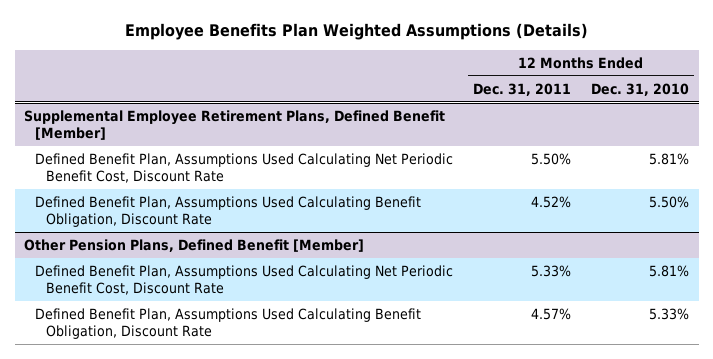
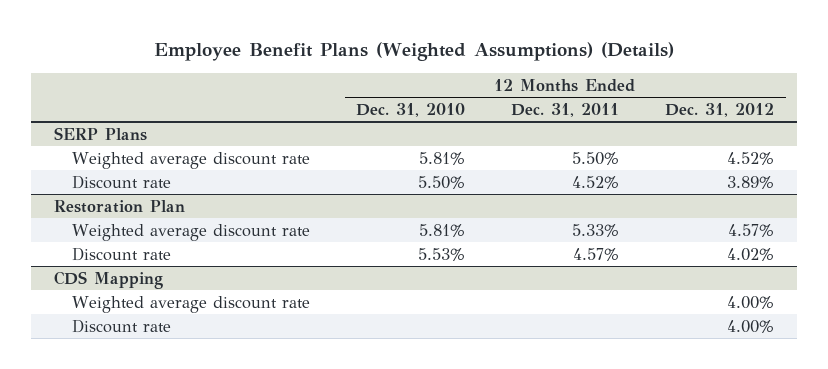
[124,22,588,40] Employee Benefits Plan Weighted Assumptions (Details) -> [153,42,674,62] Employee Benefit Plans (Weighted Assumptions) (Details)
none -> [665,103,775,118] Dec. 31, 2012
[24,110,446,140] Supplemental Employee Retirement Plans, Defined Benefit [Member] -> none
[24,239,365,253] Other Pension Plans, Defined Benefit [Member] -> none
none -> [53,126,147,141] SERP Plans
[35,153,454,183] Defined Benefit Plan, Assumptions Used Calculating Net Periodic Benefit Cost, Discount Rate -> [72,151,311,169] Weighted average discount rate
[35,196,422,227] Defined Benefit Plan, Assumptions Used Calculating Benefit Obligation, Discount Rate -> [72,174,172,189] Discount rate
none -> [53,199,185,213] Restoration Plan
[35,265,454,295] Defined Benefit Plan, Assumptions Used Calculating Net Periodic Benefit Cost, Discount Rate -> [72,223,311,241] Weighted average discount rate
[35,308,422,339] Defined Benefit Plan, Assumptions Used Calculating Benefit Obligation, Discount Rate -> [72,246,172,261] Discount rate
[648,308,689,321] 5.33% -> [418,247,466,261] 5.53%
none -> [53,270,163,289] CDS Mapping
none -> [72,295,311,313] Weighted average discount rate
none -> [72,318,172,333] Discount rate

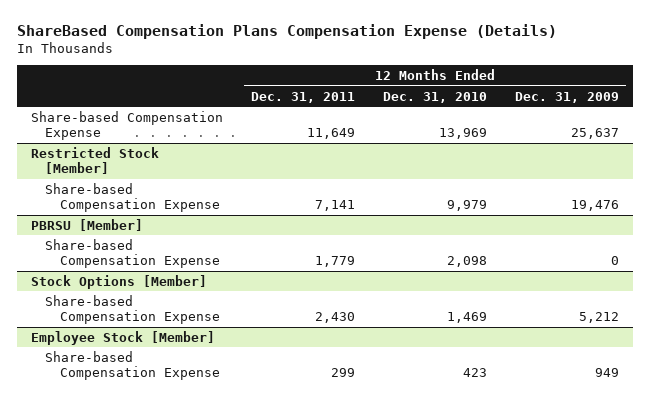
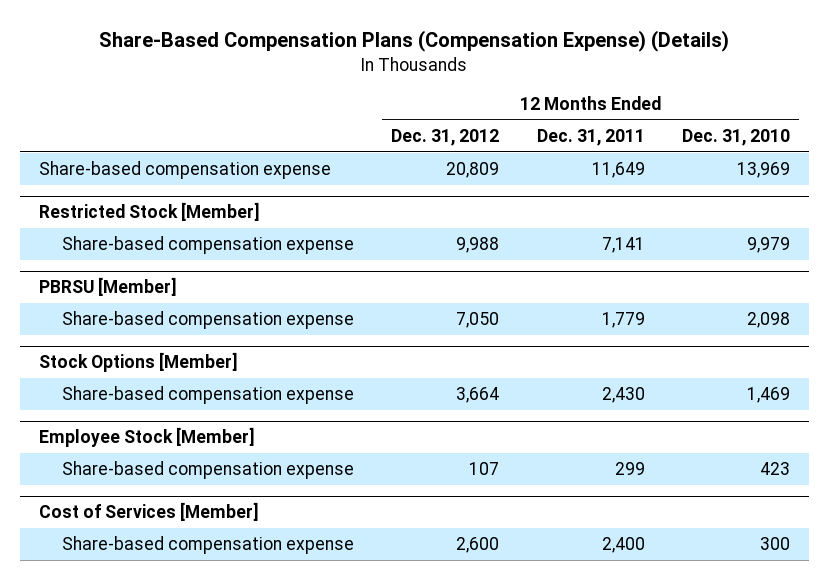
[16,24,557,40] ShareBased Compensation Plans Compensation Expense (Details) -> [99,30,730,53] Share-Based Compensation Plans (Compensation Expense) (Details)
[514,91,619,103] Dec. 31, 2009 -> none
none -> [391,128,500,146] Dec. 31, 2012
[30,110,223,140] Share-based Compensation Expense -> [38,160,331,179] Share-based compensation expense
[45,182,220,212] Share-based Compensation Expense -> [62,235,355,254] Share-based compensation expense
[45,238,220,268] Share-based Compensation Expense -> [62,310,355,329] Share-based compensation expense
[45,294,220,324] Share-based Compensation Expense -> [62,385,355,404] Share-based compensation expense
[45,350,220,380] Share-based Compensation Expense -> [62,460,355,479] Share-based compensation expense
none -> [38,502,259,522] Cost of Services [Member]
none -> [62,535,355,554] Share-based compensation expense

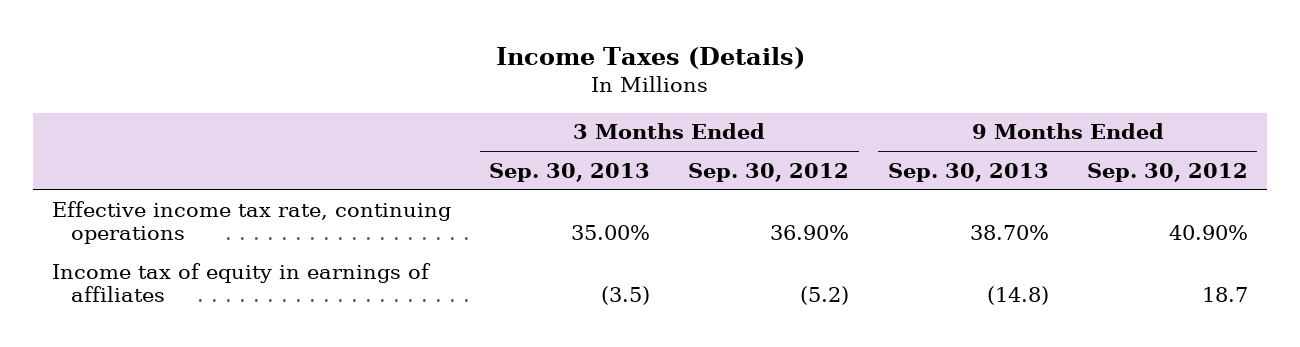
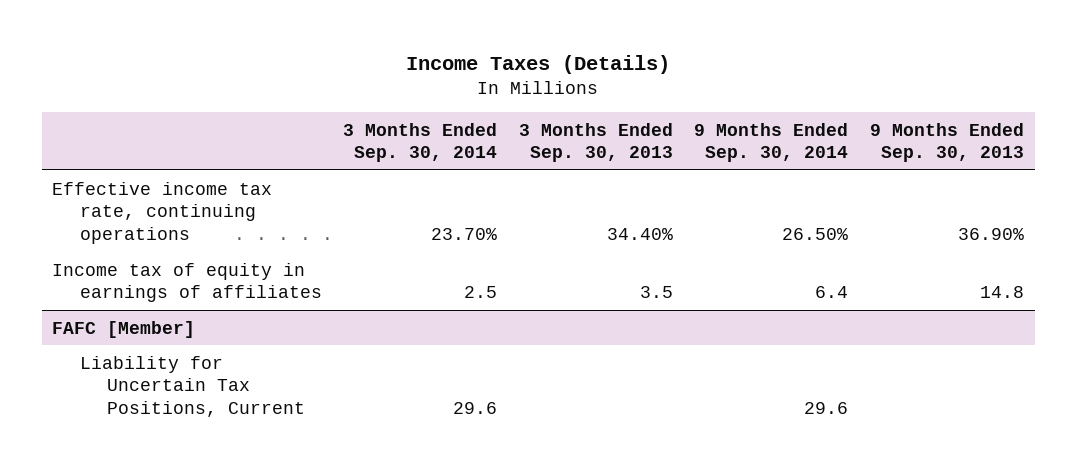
[688,162,850,182] Sep. 30, 2012 -> none
[1086,162,1248,182] Sep. 30, 2012 -> none
none -> [343,122,498,163] 3 Months Ended Sep. 30, 2014
none -> [694,122,849,163] 9 Months Ended Sep. 30, 2014
[571,225,651,241] 35.00% -> [606,227,673,240] 34.40%
[969,225,1049,241] 38.70% -> [958,227,1025,240] 36.90%
[601,286,651,306] (3.5) -> [639,286,673,299] 3.5
[986,286,1049,306] (14.8) -> [980,286,1025,299] 14.8
none -> [52,320,196,338] FAFC [Member]
none -> [79,355,306,417] Liability for Uncertain Tax Positions, Current

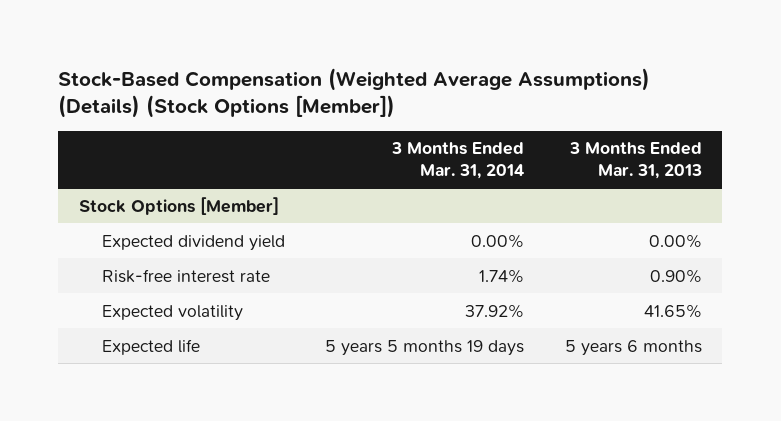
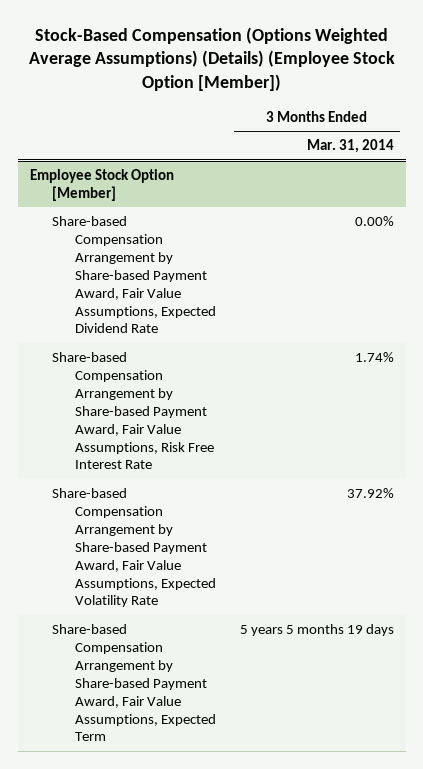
[58,67,651,119] Stock-Based Compensation (Weighted Average Assumptions) (Details) (Stock Options [Member]) -> [28,27,395,91] Stock-Based Compensation (Options Weighted Average Assumptions) (Details) (Employee Stock Option [Member])
[569,142,703,179] 3 Months Ended Mar. 31, 2013 -> none
[78,196,279,215] Stock Options [Member] -> [29,169,174,202] Employee Stock Option [Member]
[101,234,285,251] Expected dividend yield -> [52,216,216,334] Share-based Compensation Arrangement by Share-based Payment Award, Fair Value Assumptions, Expected Dividend Rate
[101,268,270,283] Risk-free interest rate -> [52,352,214,470] Share-based Compensation Arrangement by Share-based Payment Award, Fair Value Assumptions, Risk Free Interest Rate
[101,304,243,321] Expected volatility -> [52,488,216,608] Share-based Compensation Arrangement by Share-based Payment Award, Fair Value Assumptions, Expected Volatility Rate
[101,338,200,355] Expected life -> [52,624,216,742] Share-based Compensation Arrangement by Share-based Payment Award, Fair Value Assumptions, Expected Term

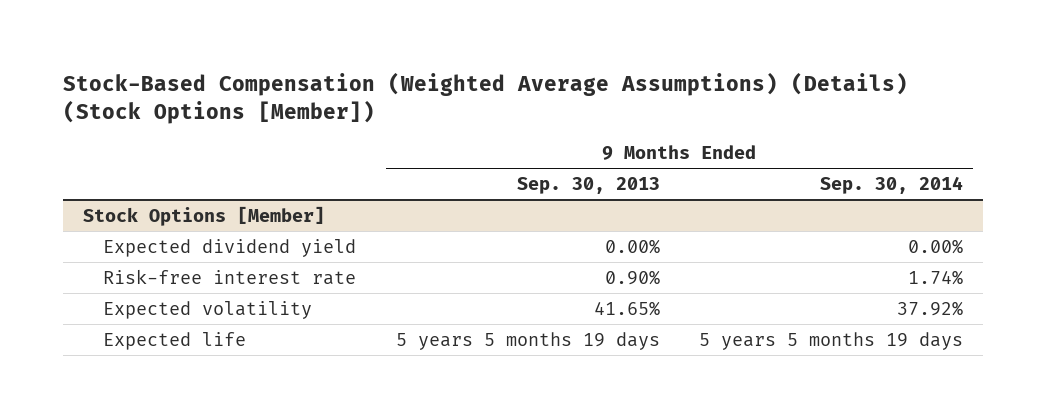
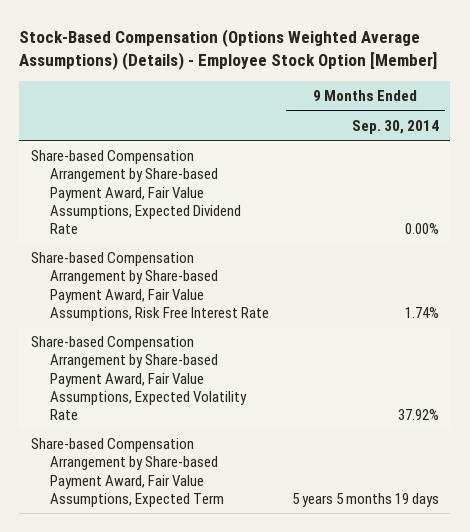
[62,71,908,124] Stock-Based Compensation (Weighted Average Assumptions) (Details) (Stock Options [Member]) -> [19,28,438,70] Stock-Based Compensation (Options Weighted Average Assumptions) (Details) - Employee Stock Option [Member]
[516,177,660,195] Sep. 30, 2013 -> none
[82,205,325,226] Stock Options [Member] -> none
[102,238,356,257] Expected dividend yield -> [30,150,242,234] Share-based Compensation Arrangement by Share-based Payment Award, Fair Value Assumptions, Expected Dividend Rate
[102,268,356,285] Risk-free interest rate -> [30,252,270,321] Share-based Compensation Arrangement by Share-based Payment Award, Fair Value Assumptions, Risk Free Interest Rate
[102,300,312,319] Expected volatility -> [30,336,248,420] Share-based Compensation Arrangement by Share-based Payment Award, Fair Value Assumptions, Expected Volatility Rate
[102,331,246,350] Expected life -> [30,438,225,507] Share-based Compensation Arrangement by Share-based Payment Award, Fair Value Assumptions, Expected Term

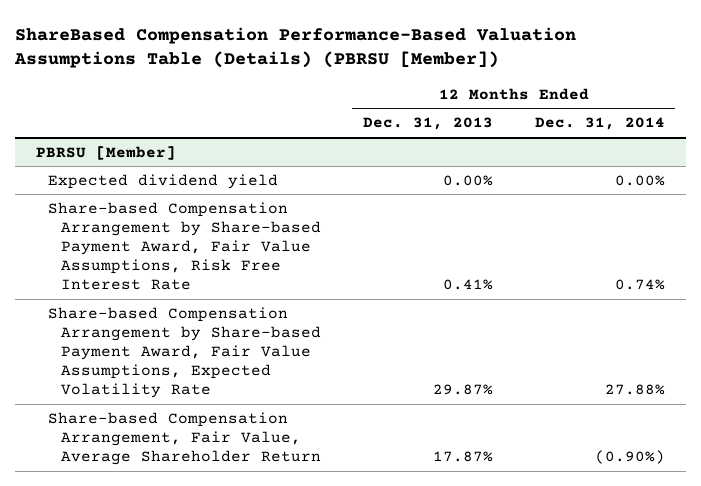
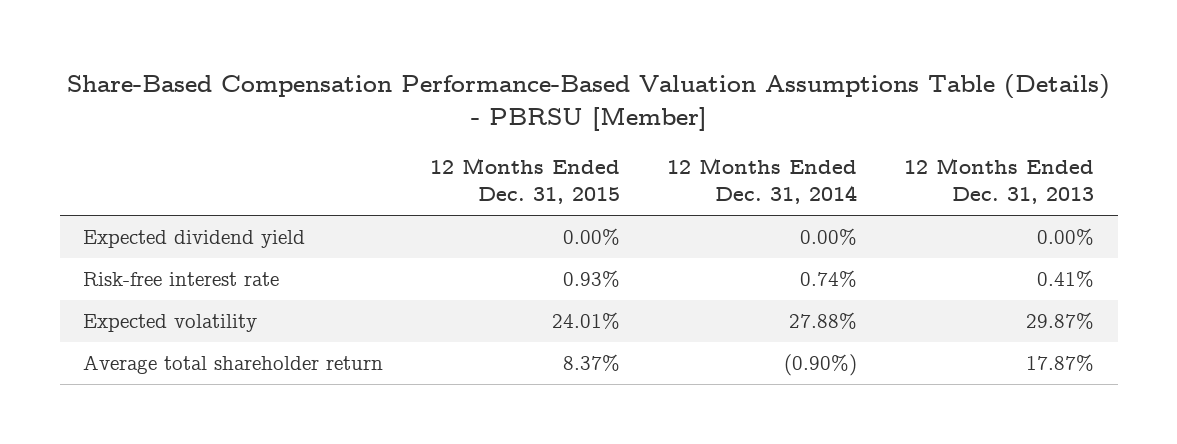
[13,26,576,69] ShareBased Compensation Performance-Based Valuation Assumptions Table (Details) (PBRSU [Member]) -> [66,74,1110,131] Share-Based Compensation Performance-Based Valuation Assumptions Table (Details) - PBRSU [Member]
none -> [430,158,621,205] 12 Months Ended Dec. 31, 2015
[35,145,176,160] PBRSU [Member] -> none
[48,201,321,291] Share-based Compensation Arrangement by Share-based Payment Award, Fair Value Assumptions, Risk Free Interest Rate -> [83,272,280,287] Risk-free interest rate
[48,306,321,399] Share-based Compensation Arrangement by Share-based Payment Award, Fair Value Assumptions, Expected Volatility Rate -> [83,314,258,333] Expected volatility
[48,411,321,466] Share-based Compensation Arrangement, Fair Value, Average Shareholder Return -> [83,355,384,375] Average total shareholder return

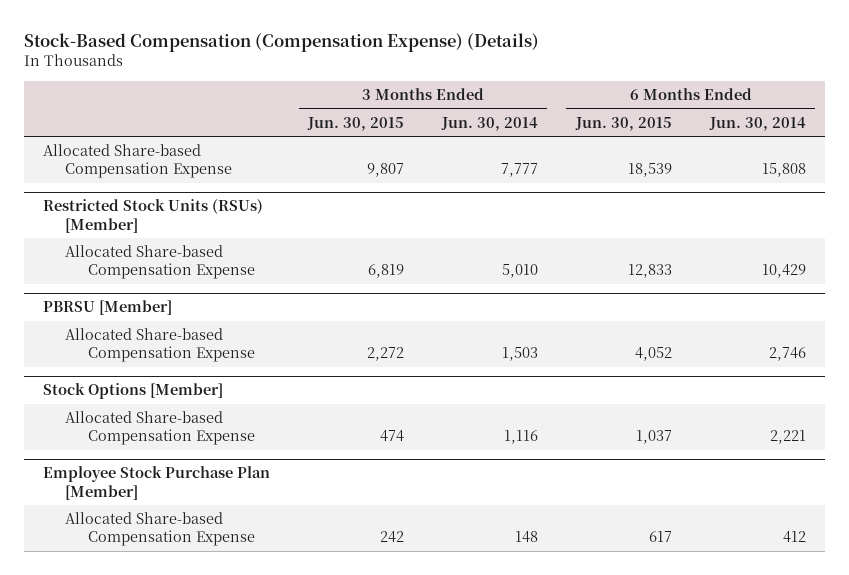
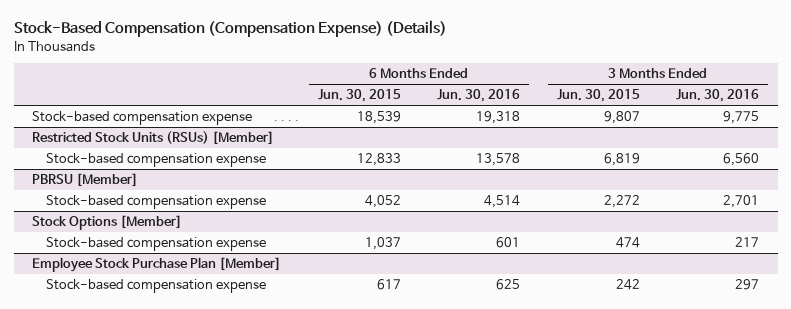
[440,116,538,131] Jun. 30, 2014 -> none
[708,116,806,131] Jun. 30, 2014 -> none
none -> [437,89,521,103] Jun. 30, 2016
none -> [676,89,760,103] Jun. 30, 2016
[43,144,233,179] Allocated Share-based Compensation Expense -> [32,111,253,126] Stock-based compensation expense
[65,245,255,280] Allocated Share-based Compensation Expense -> [46,153,267,168] Stock-based compensation expense
[65,328,255,363] Allocated Share-based Compensation Expense -> [46,195,267,210] Stock-based compensation expense
[65,411,255,446] Allocated Share-based Compensation Expense -> [46,237,267,252] Stock-based compensation expense
[65,512,255,547] Allocated Share-based Compensation Expense -> [46,279,267,294] Stock-based compensation expense

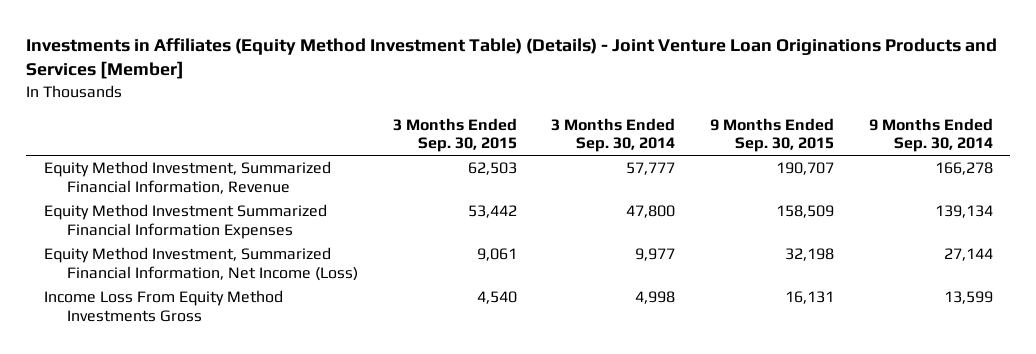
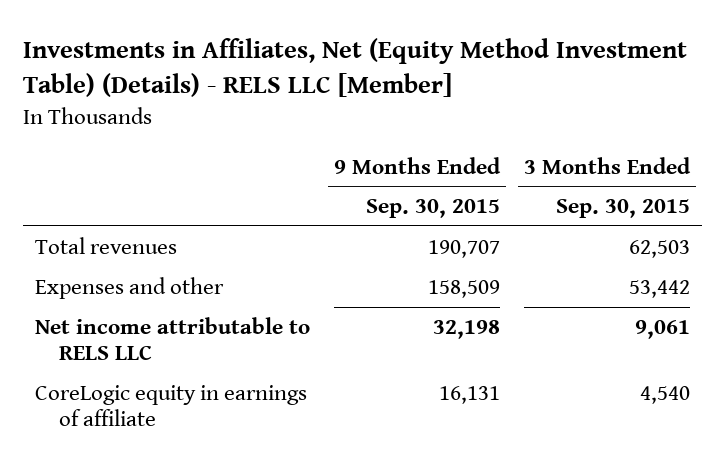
[26,37,998,80] Investments in Affiliates (Equity Method Investment Table) (Details) - Joint Venture Loan Originations Products and Services [Member] -> [22,38,687,98] Investments in Affiliates, Net (Equity Method Investment Table) (Details) - RELS LLC [Member]
[551,118,676,153] 3 Months Ended Sep. 30, 2014 -> none
[868,118,993,153] 9 Months Ended Sep. 30, 2014 -> none
[43,161,331,194] Equity Method Investment, Summarized Financial Information, Revenue -> [34,236,177,254] Total revenues
[43,204,327,239] Equity Method Investment Summarized Financial Information Expenses -> [34,276,224,299] Expenses and other
[43,247,359,281] Equity Method Investment, Summarized Financial Information, Net Income (Loss) -> [34,316,310,361] Net income attributable to RELS LLC
[43,290,283,322] Income Loss From Equity Method Investments Gross -> [34,384,307,427] CoreLogic equity in earnings of affiliate

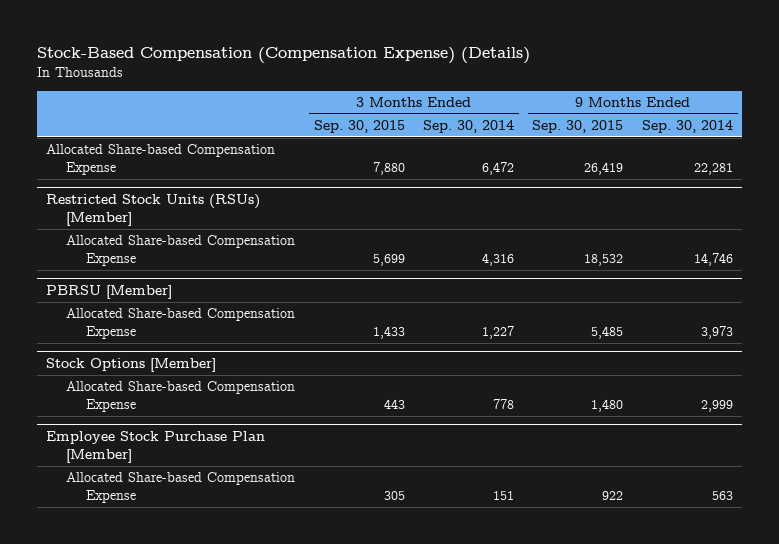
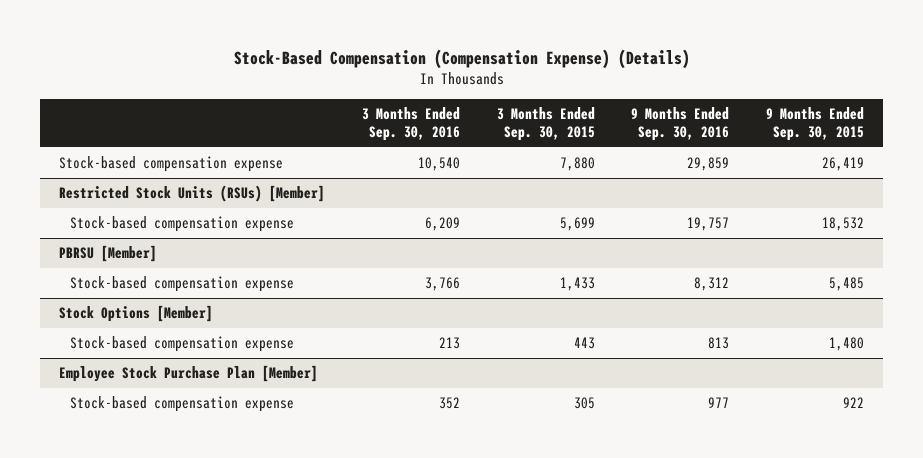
[422,120,514,134] Sep. 30, 2014 -> none
[641,120,733,134] Sep. 30, 2014 -> none
none -> [361,107,460,142] 3 Months Ended Sep. 30, 2016
none -> [631,107,730,142] 9 Months Ended Sep. 30, 2016
[45,144,275,176] Allocated Share-based Compensation Expense -> [58,156,283,173] Stock-based compensation expense
[66,235,296,267] Allocated Share-based Compensation Expense -> [70,216,295,233] Stock-based compensation expense
[66,308,296,340] Allocated Share-based Compensation Expense -> [70,276,295,293] Stock-based compensation expense
[66,381,296,413] Allocated Share-based Compensation Expense -> [70,336,295,353] Stock-based compensation expense
[66,472,296,504] Allocated Share-based Compensation Expense -> [70,396,295,413] Stock-based compensation expense

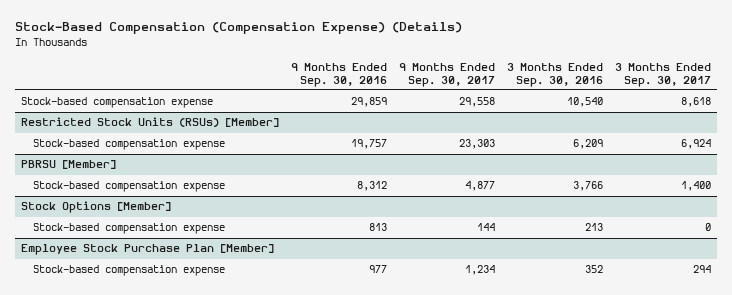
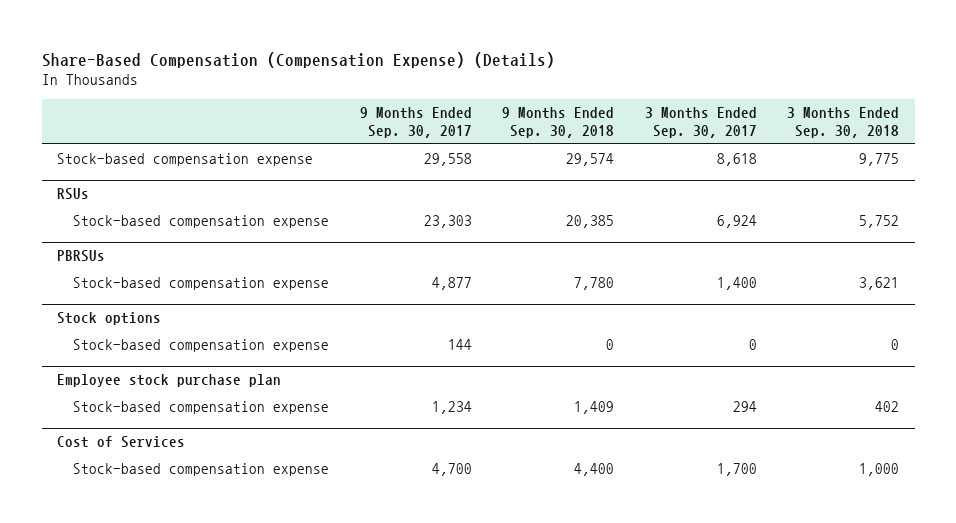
[14,22,462,35] Stock-Based Compensation (Compensation Expense) (Details) -> [41,51,555,68] Share-Based Compensation (Compensation Expense) (Details)
[291,62,388,87] 9 Months Ended Sep. 30, 2016 -> none
[507,62,604,87] 3 Months Ended Sep. 30, 2016 -> none
none -> [502,106,615,139] 9 Months Ended Sep. 30, 2018
none -> [787,106,900,139] 3 Months Ended Sep. 30, 2018
[20,117,279,128] Restricted Stock Units (RSUs) [Member] -> [57,188,90,201] RSUs
[20,160,116,170] PBRSU [Member] -> [57,250,106,263] PBRSUs
[20,201,171,214] Stock Options [Member] -> [57,312,162,326] Stock options
[20,244,274,256] Employee Stock Purchase Plan [Member] -> [57,374,282,388] Employee stock purchase plan
none -> [57,436,186,449] Cost of Services
none -> [73,462,330,476] Stock-based compensation expense

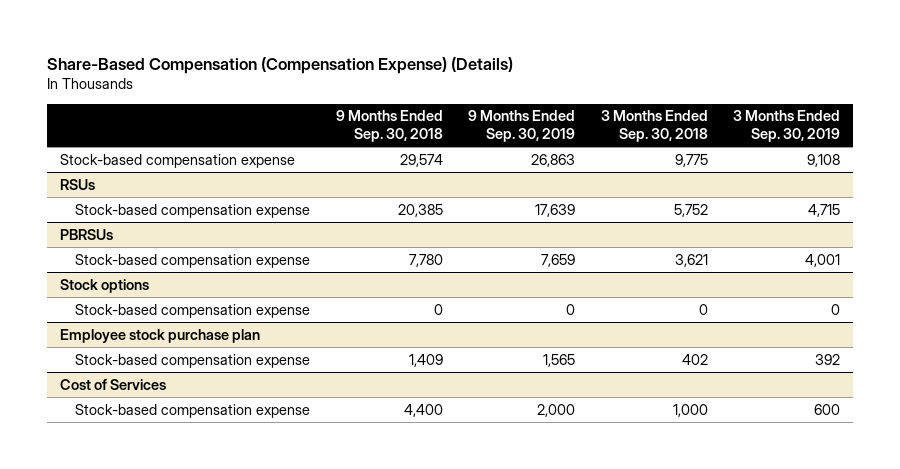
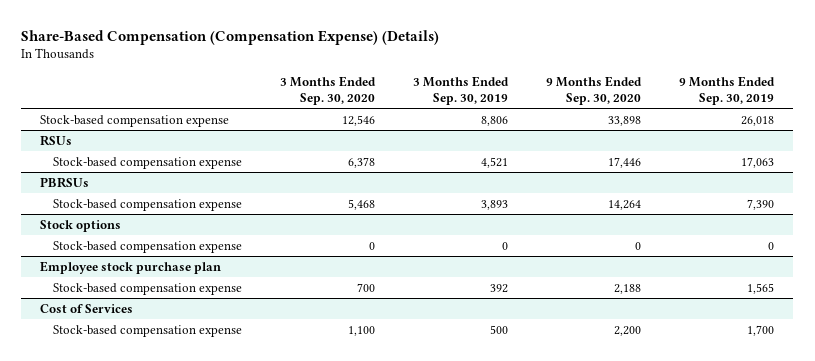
[335,110,443,143] 9 Months Ended Sep. 30, 2018 -> none
[600,110,708,143] 3 Months Ended Sep. 30, 2018 -> none
none -> [279,75,376,105] 3 Months Ended Sep. 30, 2020
none -> [546,75,643,105] 9 Months Ended Sep. 30, 2020
[531,153,576,167] 26,863 -> [741,115,775,126] 26,018
[807,153,841,167] 9,108 -> [480,115,508,126] 8,806
[535,203,576,217] 17,639 -> [741,156,775,168] 17,063
[808,203,841,217] 4,715 -> [480,156,508,168] 4,521
[541,253,576,267] 7,659 -> [747,198,775,210] 7,390
[805,253,841,267] 4,001 -> [480,199,508,210] 3,893
[537,403,576,417] 2,000 -> [747,324,775,336] 1,700
[814,403,841,415] 600 -> [489,324,508,334] 500

